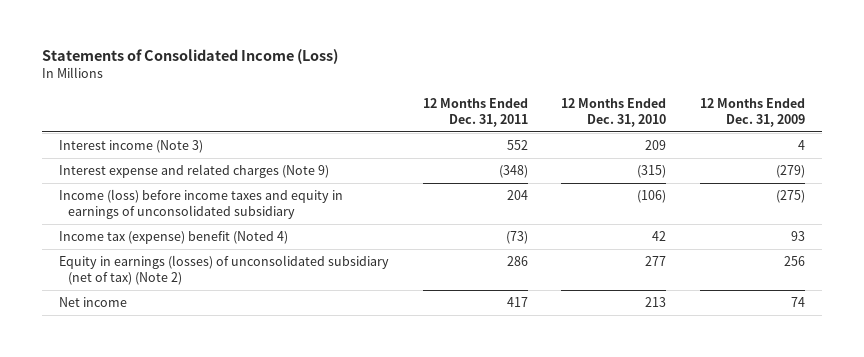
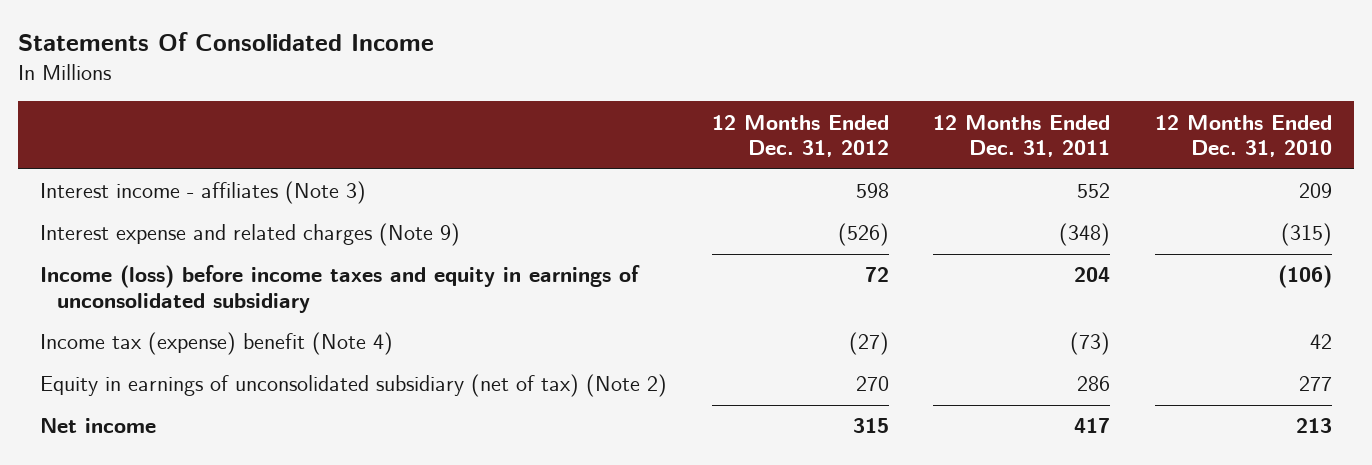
[41,49,338,65] Statements of Consolidated Income (Loss) -> [17,32,434,52] Statements Of Consolidated Income
[700,97,806,127] 12 Months Ended Dec. 31, 2009 -> none
none -> [711,114,889,158] 12 Months Ended Dec. 31, 2012
[58,140,203,154] Interest income (Note 3) -> [40,181,367,205] Interest income - affiliates (Note 3)
[58,231,288,245] Income tax (expense) benefit (Noted 4) -> [40,332,394,356] Income tax (expense) benefit (Note 4)
[58,255,389,286] Equity in earnings (losses) of unconsolidated subsidiary (net of tax) (Note 2) -> [40,374,668,398] Equity in earnings of unconsolidated subsidiary (net of tax) (Note 2)

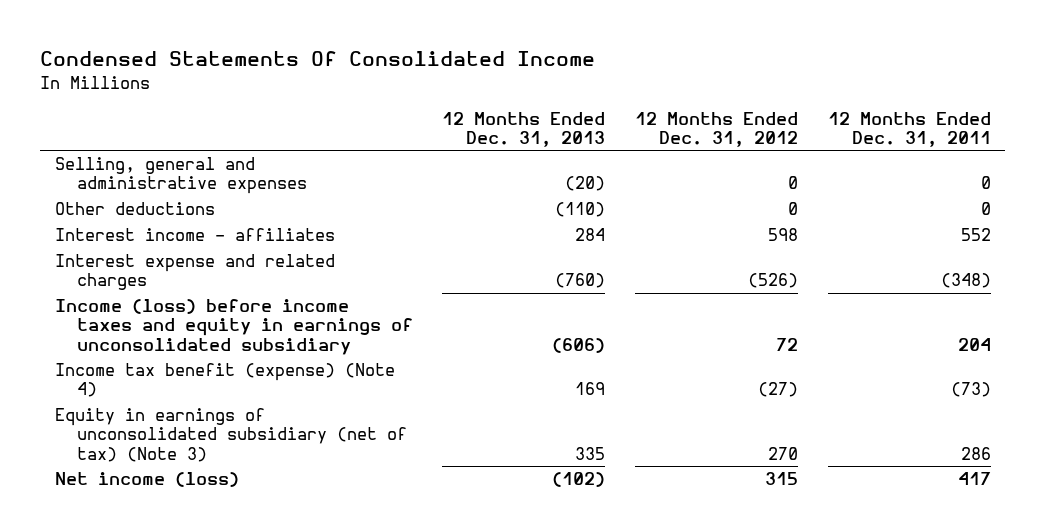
[17,32,434,52] Statements Of Consolidated Income -> [40,51,596,67] Condensed Statements Of Consolidated Income
[1155,114,1333,158] 12 Months Ended Dec. 31, 2010 -> none
none -> [442,111,606,147] 12 Months Ended Dec. 31, 2013
none -> [55,157,307,195] Selling, general and administrative expenses
none -> [55,202,216,216] Other deductions
[40,181,367,205] Interest income - affiliates (Note 3) -> [55,228,336,242] Interest income - affiliates
[40,223,461,247] Interest expense and related charges (Note 9) -> [55,254,336,291] Interest expense and related charges
[40,332,394,356] Income tax (expense) benefit (Note 4) -> [55,363,396,398] Income tax benefit (expense) (Note 4)
[40,374,668,398] Equity in earnings of unconsolidated subsidiary (net of tax) (Note 2) -> [55,408,407,462] Equity in earnings of unconsolidated subsidiary (net of tax) (Note 3)
[40,418,157,434] Net income -> [55,472,240,488] Net income (loss)

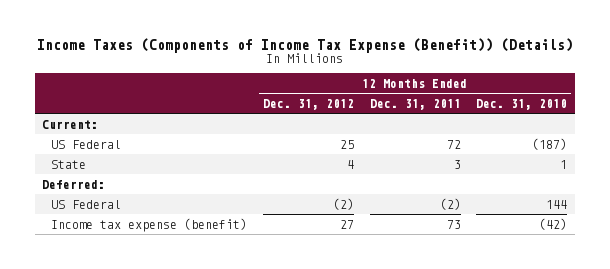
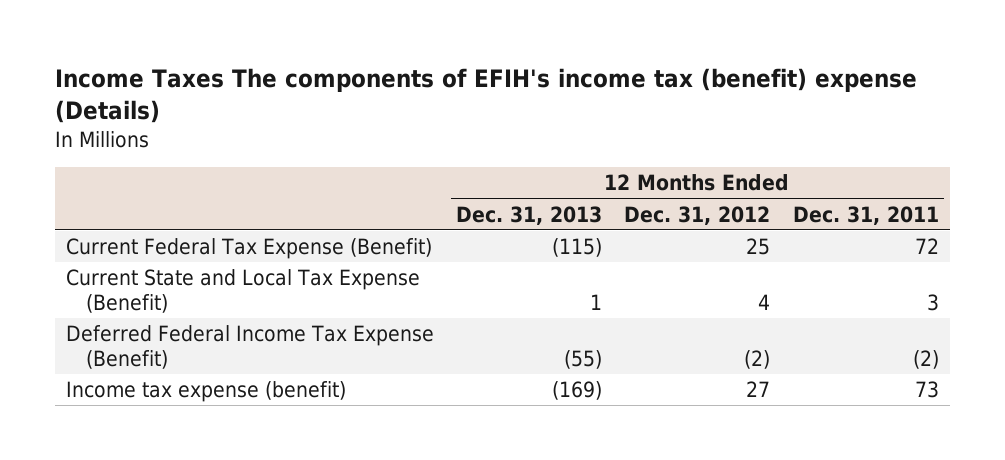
[36,38,573,54] Income Taxes (Components of Income Tax Expense (Benefit)) (Details) -> [55,68,918,124] Income Taxes The components of EFIH's income tax (benefit) expense (Details)
[476,98,568,110] Dec. 31, 2010 -> none
none -> [456,205,603,225] Dec. 31, 2013
[42,119,99,129] Current: -> none
[42,179,106,189] Deferred: -> none
[51,139,122,149] US Federal -> [66,238,433,260] Current Federal Tax Expense (Benefit)
[51,159,87,169] State -> [66,269,421,313] Current State and Local Tax Expense (Benefit)
[51,199,122,209] US Federal -> [66,325,435,369] Deferred Federal Income Tax Expense (Benefit)

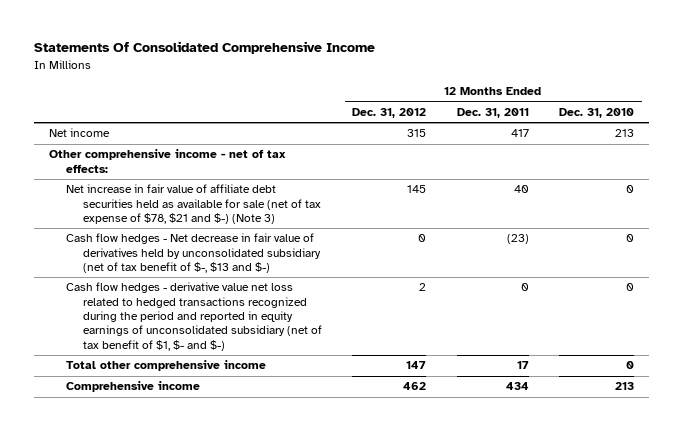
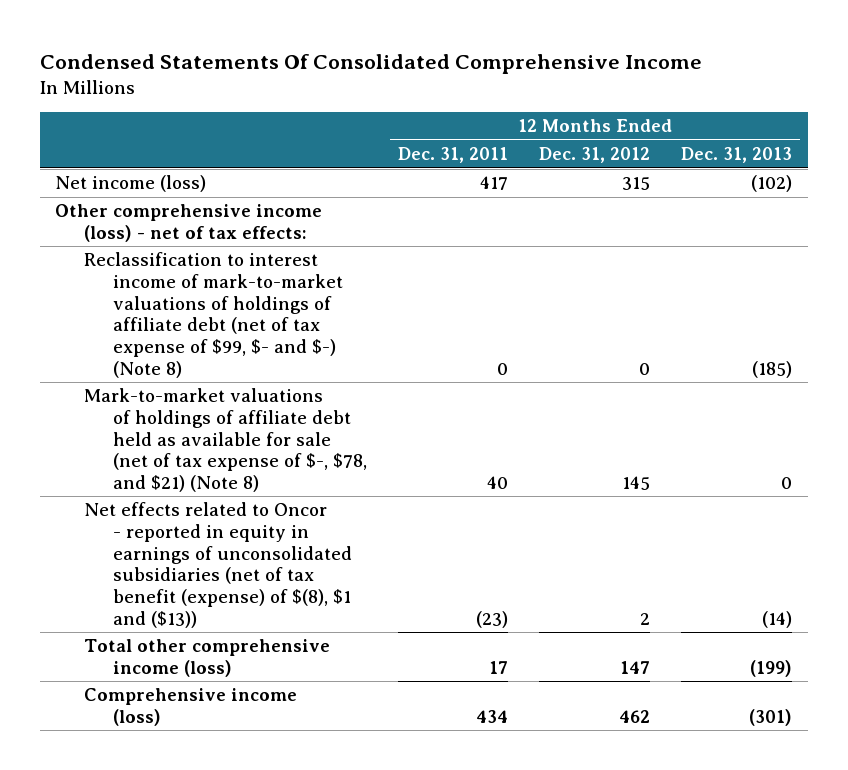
[33,41,375,55] Statements Of Consolidated Comprehensive Income -> [39,53,702,74] Condensed Statements Of Consolidated Comprehensive Income
[559,107,635,118] Dec. 31, 2010 -> none
none -> [681,147,793,164] Dec. 31, 2013
[65,233,322,274] Cash flow hedges - Net decrease in fair value of derivatives held by unconsolidated subsidiary (net of tax benefit of $-, $13 and $-) -> none
[65,282,323,351] Cash flow hedges - derivative value net loss related to hedged transactions recognized during the period and reported in equity earnings of unconsolidated subsidiary (net of tax benefit of $1, $- and $-) -> none
[48,128,110,138] Net income -> [55,175,207,193] Net income (loss)
[48,149,286,173] Other comprehensive income - net of tax effects: -> [55,204,323,242] Other comprehensive income (loss) - net of tax effects:
none -> [83,252,343,378] Reclassification to interest income of mark-to-market valuations of holdings of affiliate debt (net of tax expense of $99, $- and $-) (Note 8)
[65,184,322,225] Net increase in fair value of affiliate debt securities held as available for sale (net of tax expense of $78, $21 and $-) (Note 3) -> [83,388,367,492] Mark-to-market valuations of holdings of affiliate debt held as available for sale (net of tax expense of $-, $78, and $21) (Note 8)
none -> [83,502,352,628] Net effects related to Oncor - reported in equity in earnings of unconsolidated subsidiaries (net of tax benefit (expense) of $(8), $1 and ($13))
[65,360,266,372] Total other comprehensive income -> [83,639,330,677] Total other comprehensive income (loss)
[65,381,200,393] Comprehensive income -> [83,688,297,726] Comprehensive income (loss)

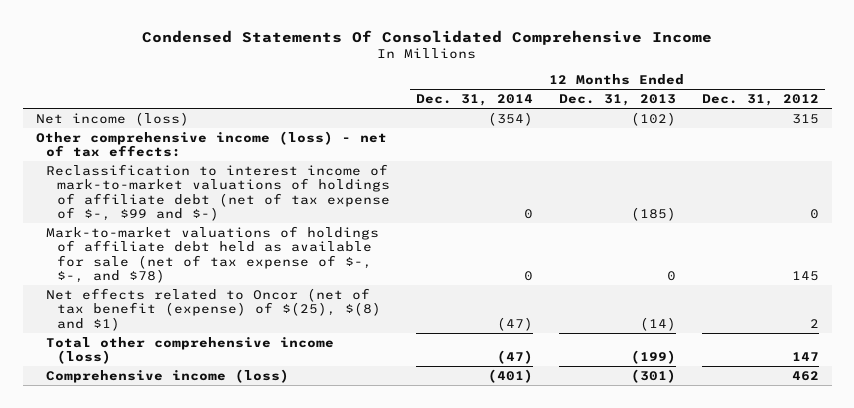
[397,147,508,164] Dec. 31, 2011 -> none
none -> [416,94,534,107] Dec. 31, 2014
[83,252,343,378] Reclassification to interest income of mark-to-market valuations of holdings of affiliate debt (net of tax expense of $99, $- and $-) (Note 8) -> [46,163,391,222] Reclassification to interest income of mark-to-market valuations of holdings of affiliate debt (net of tax expense of $-, $99 and $-)
[83,388,367,492] Mark-to-market valuations of holdings of affiliate debt held as available for sale (net of tax expense of $-, $78, and $21) (Note 8) -> [46,225,380,284] Mark-to-market valuations of holdings of affiliate debt held as available for sale (net of tax expense of $-, $-, and $78)
[83,502,352,628] Net effects related to Oncor - reported in equity in earnings of unconsolidated subsidiaries (net of tax benefit (expense) of $(8), $1 and ($13)) -> [46,287,382,331] Net effects related to Oncor (net of tax benefit (expense) of $(25), $(8) and $1)

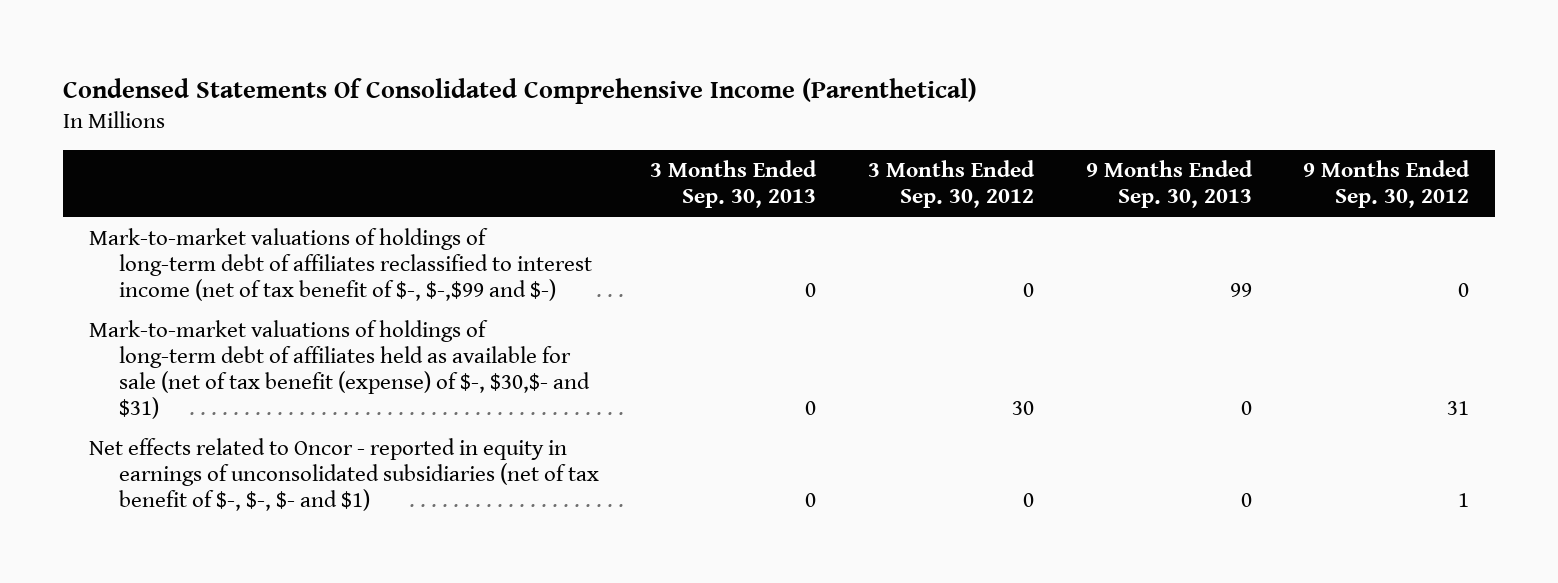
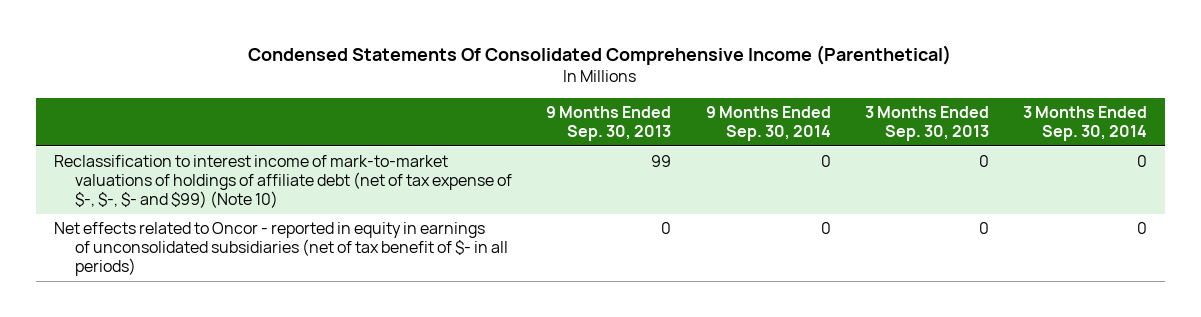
[867,160,1035,209] 3 Months Ended Sep. 30, 2012 -> none
[1303,160,1471,209] 9 Months Ended Sep. 30, 2012 -> none
none -> [705,106,831,142] 9 Months Ended Sep. 30, 2014
none -> [1023,106,1148,142] 3 Months Ended Sep. 30, 2014
[88,320,590,420] Mark-to-market valuations of holdings of long-term debt of affiliates held as available for sale (net of tax benefit (expense) of $-, $30,$- and $31) -> none
[88,228,592,302] Mark-to-market valuations of holdings of long-term debt of affiliates reclassified to interest income (net of tax benefit of $-, $-,$99 and $-) -> [53,155,512,209] Reclassification to interest income of mark-to-market valuations of holdings of affiliate debt (net of tax expense of $-, $-, $- and $99) (Note 10)
[88,438,599,512] Net effects related to Oncor - reported in equity in earnings of unconsolidated subsidiaries (net of tax benefit of $-, $-, $- and $1) -> [53,222,508,277] Net effects related to Oncor - reported in equity in earnings of unconsolidated subsidiaries (net of tax benefit of $- in all periods)

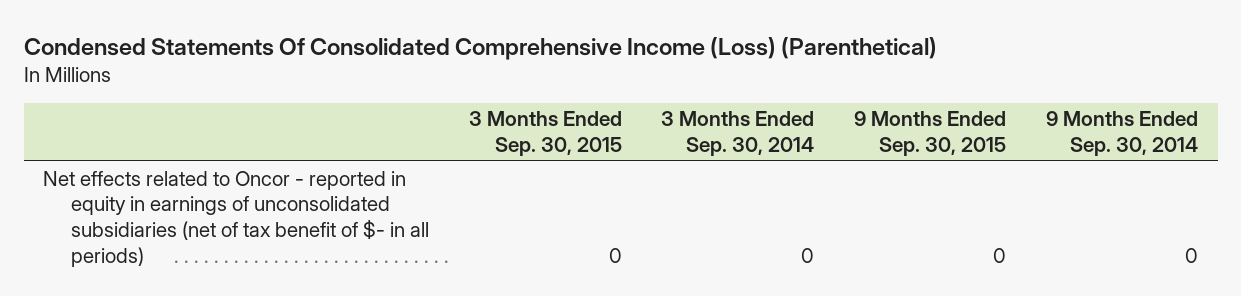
[248,44,952,65] Condensed Statements Of Consolidated Comprehensive Income (Parenthetical) -> [23,37,937,61] Condensed Statements Of Consolidated Comprehensive Income (Loss) (Parenthetical)
[546,106,672,142] 9 Months Ended Sep. 30, 2013 -> none
[865,106,990,142] 3 Months Ended Sep. 30, 2013 -> none
none -> [468,111,622,157] 3 Months Ended Sep. 30, 2015
none -> [854,111,1007,157] 9 Months Ended Sep. 30, 2015
[53,155,512,209] Reclassification to interest income of mark-to-market valuations of holdings of affiliate debt (net of tax expense of $-, $-, $- and $99) (Note 10) -> none

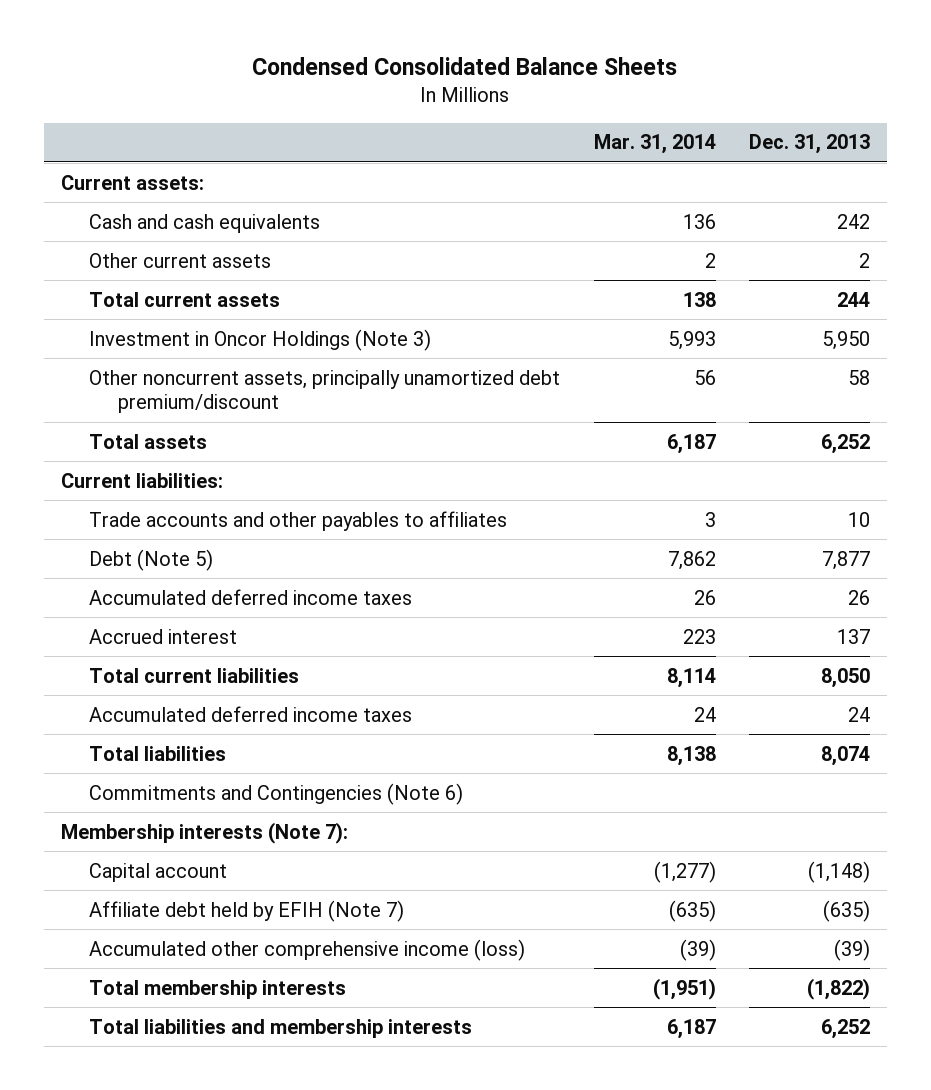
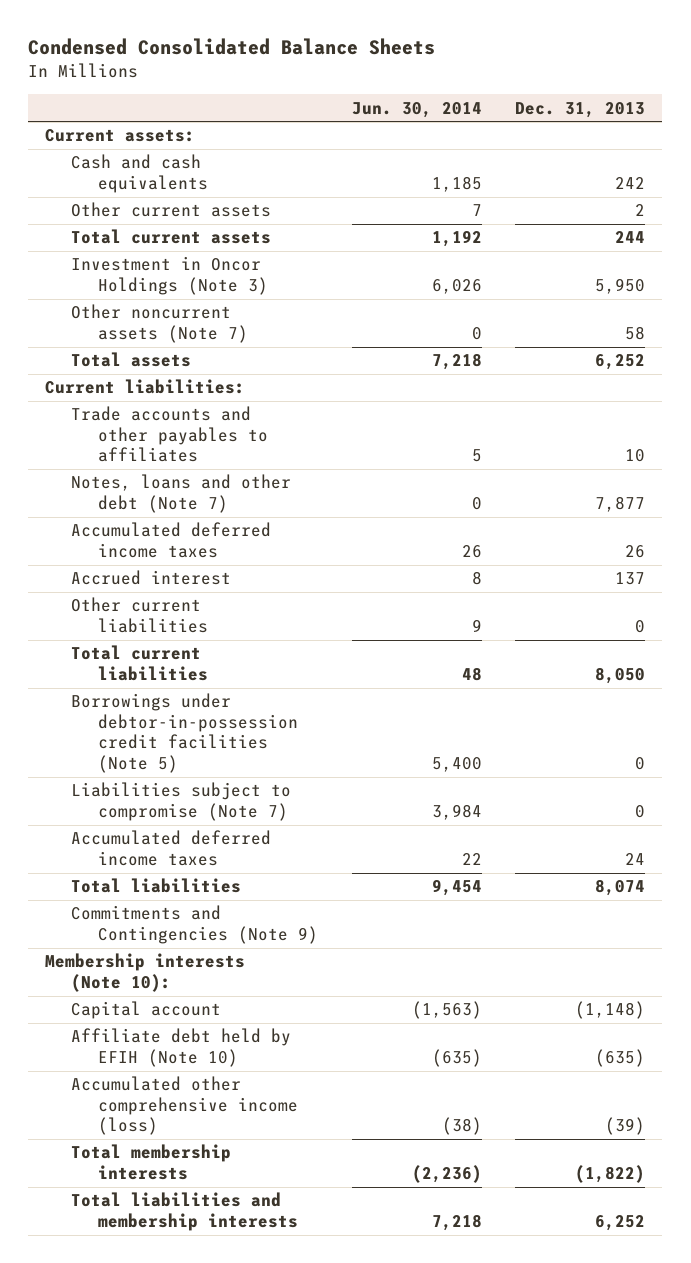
[593,134,716,155] Mar. 31, 2014 -> none
none -> [351,101,482,118] Jun. 30, 2014
[89,369,561,414] Other noncurrent assets, principally unamortized debt premium/discount -> [71,304,248,343] Other noncurrent assets (Note 7)
[89,548,214,571] Debt (Note 5) -> [71,474,292,513] Notes, loans and other debt (Note 7)
none -> [71,597,208,633] Other current liabilities
none -> [71,693,298,773] Borrowings under debtor-in-possession credit facilities (Note 5)
none -> [71,782,292,821] Liabilities subject to compromise (Note 7)
[89,782,464,805] Commitments and Contingencies (Note 6) -> [71,905,318,944] Commitments and Contingencies (Note 9)
[60,821,348,844] Membership interests (Note 7): -> [45,953,246,992] Membership interests (Note 10):
[89,899,405,922] Affiliate debt held by EFIH (Note 7) -> [71,1028,292,1067] Affiliate debt held by EFIH (Note 10)

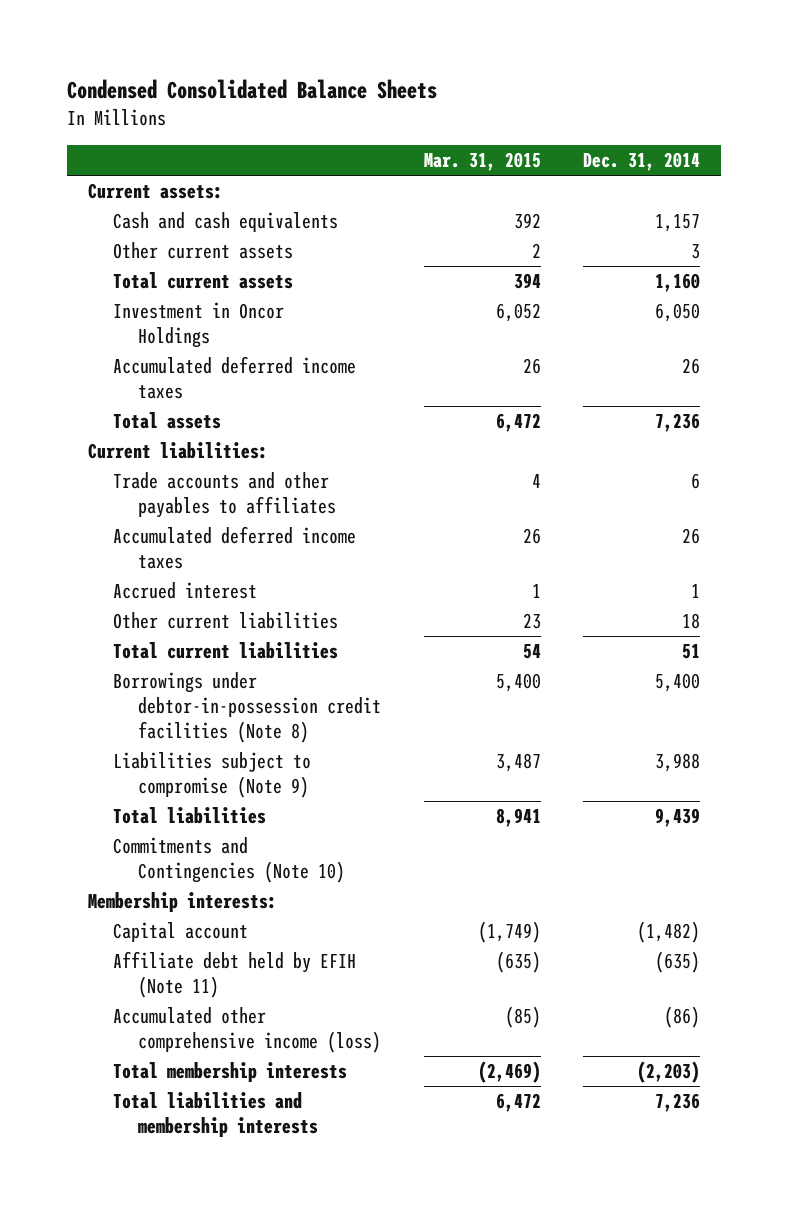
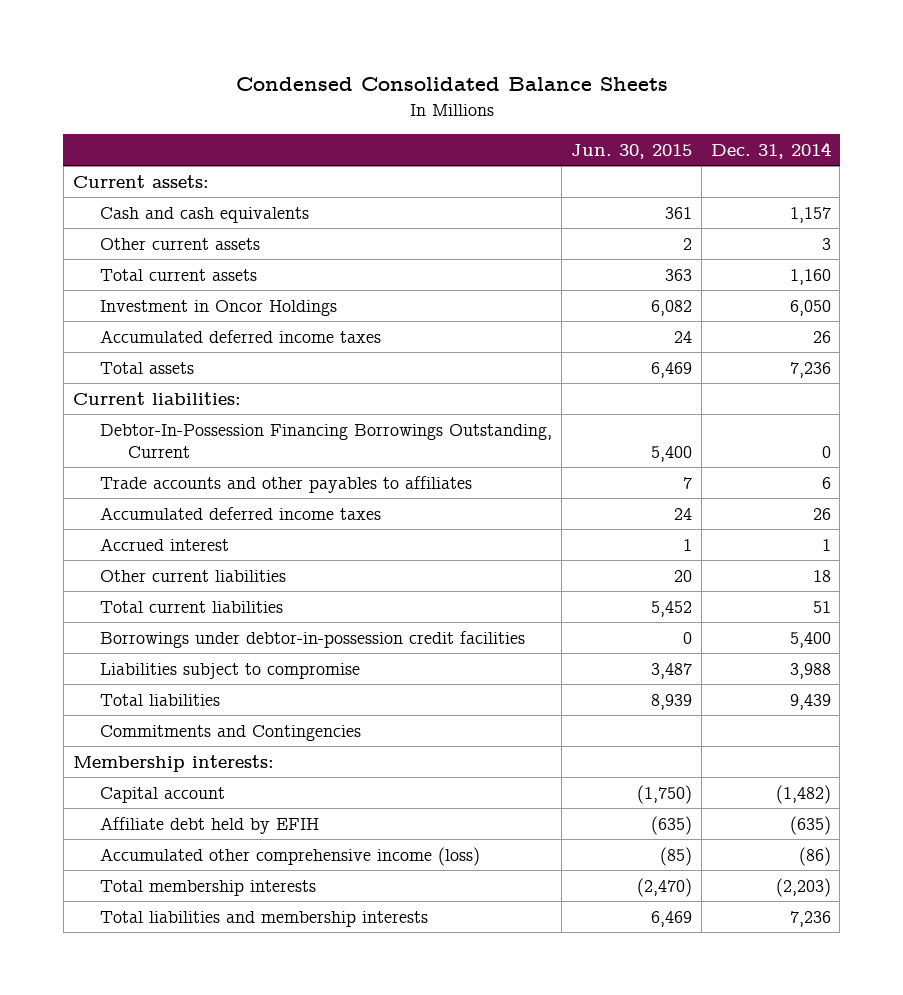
[423,152,541,172] Mar. 31, 2015 -> none
none -> [570,143,692,159] Jun. 30, 2015
none -> [100,423,553,459] Debtor-In-Possession Financing Borrowings Outstanding, Current
[112,672,382,744] Borrowings under debtor-in-possession credit facilities (Note 8) -> [100,630,526,648] Borrowings under debtor-in-possession credit facilities
[112,752,311,799] Liabilities subject to compromise (Note 9) -> [100,662,361,679] Liabilities subject to compromise
[112,837,346,884] Commitments and Contingencies (Note 10) -> [100,724,362,741] Commitments and Contingencies
[112,951,356,999] Affiliate debt held by EFIH (Note 11) -> [100,816,320,834] Affiliate debt held by EFIH

